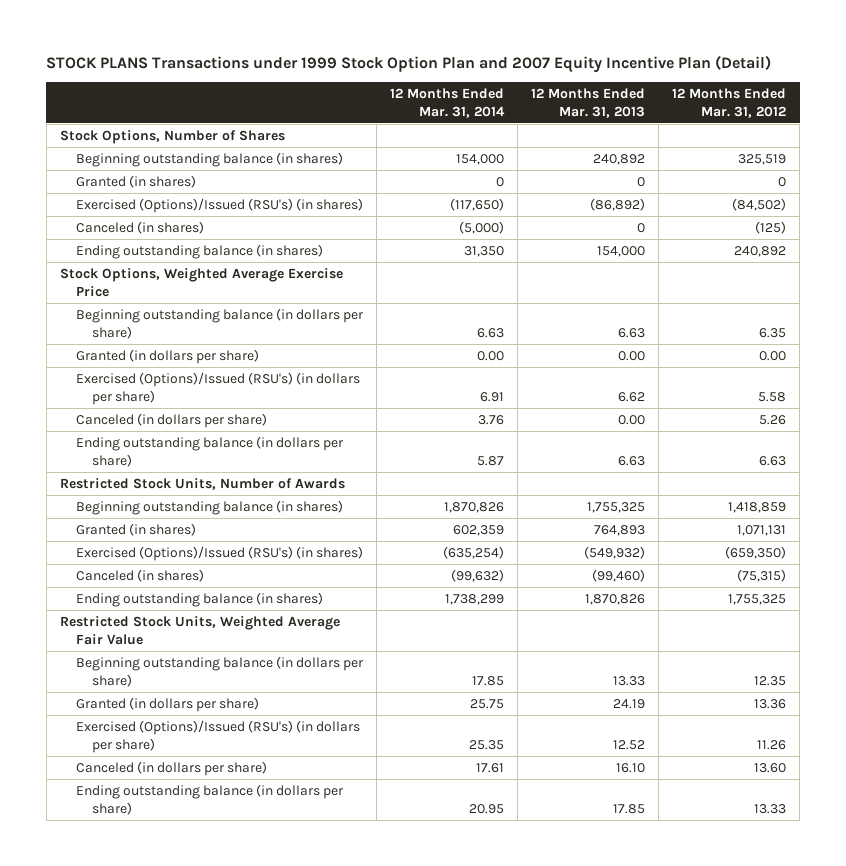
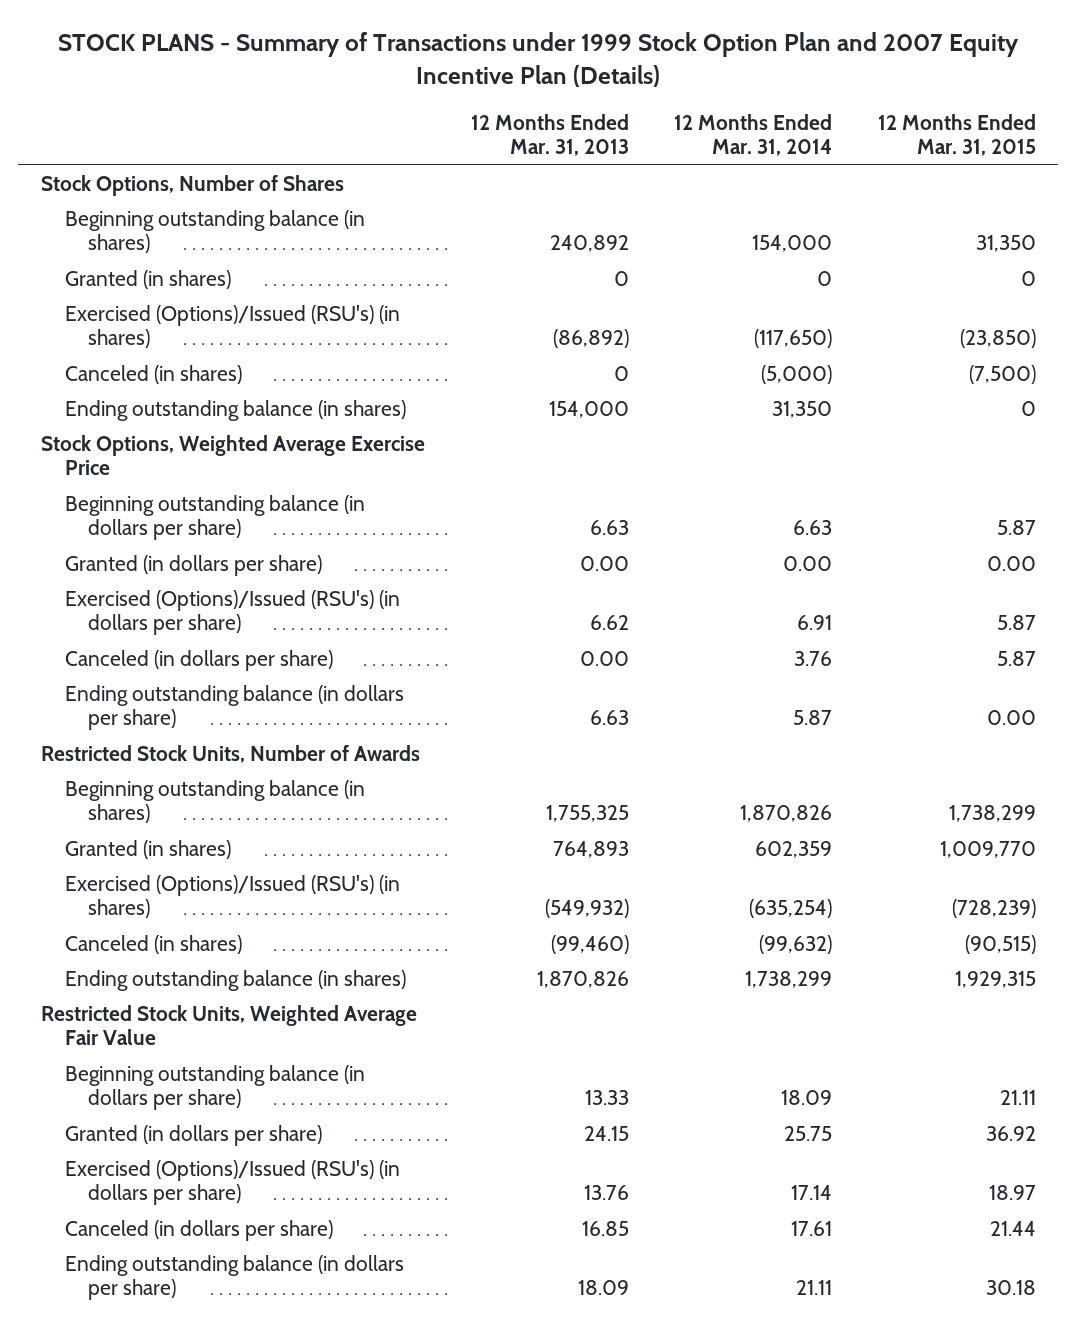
[46,55,772,74] STOCK PLANS Transactions under 1999 Stock Option Plan and 2007 Equity Incentive Plan (Detail) -> [58,32,1020,87] STOCK PLANS - Summary of Transactions under 1999 Stock Option Plan and 2007 Equity Incentive Plan (Details)
[672,88,787,118] 12 Months Ended Mar. 31, 2012 -> none
none -> [877,113,1036,157] 12 Months Ended Mar. 31, 2015
[471,675,504,686] 17.85 -> [781,1090,833,1106] 18.09
[613,698,646,709] 24.19 -> [583,1125,629,1141] 24.15
[468,739,504,750] 25.35 -> [791,1185,833,1201] 17.14
[613,739,646,750] 12.52 -> [583,1185,629,1201] 13.76
[616,762,646,773] 16.10 -> [581,1220,629,1236] 16.85
[468,803,504,814] 20.95 -> [796,1280,833,1296] 21.11
[613,803,646,814] 17.85 -> [577,1280,629,1296] 18.09

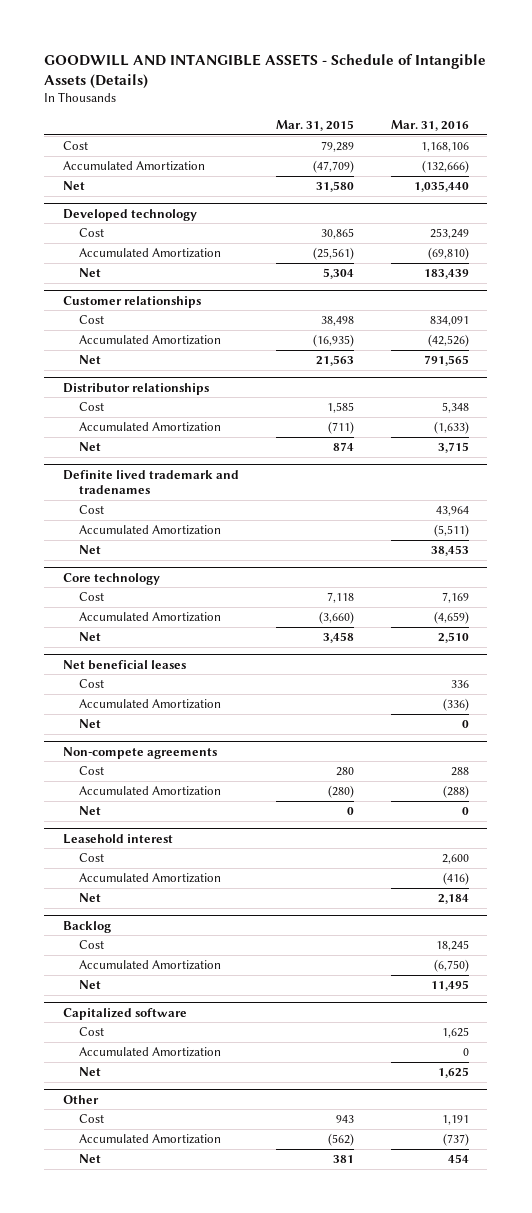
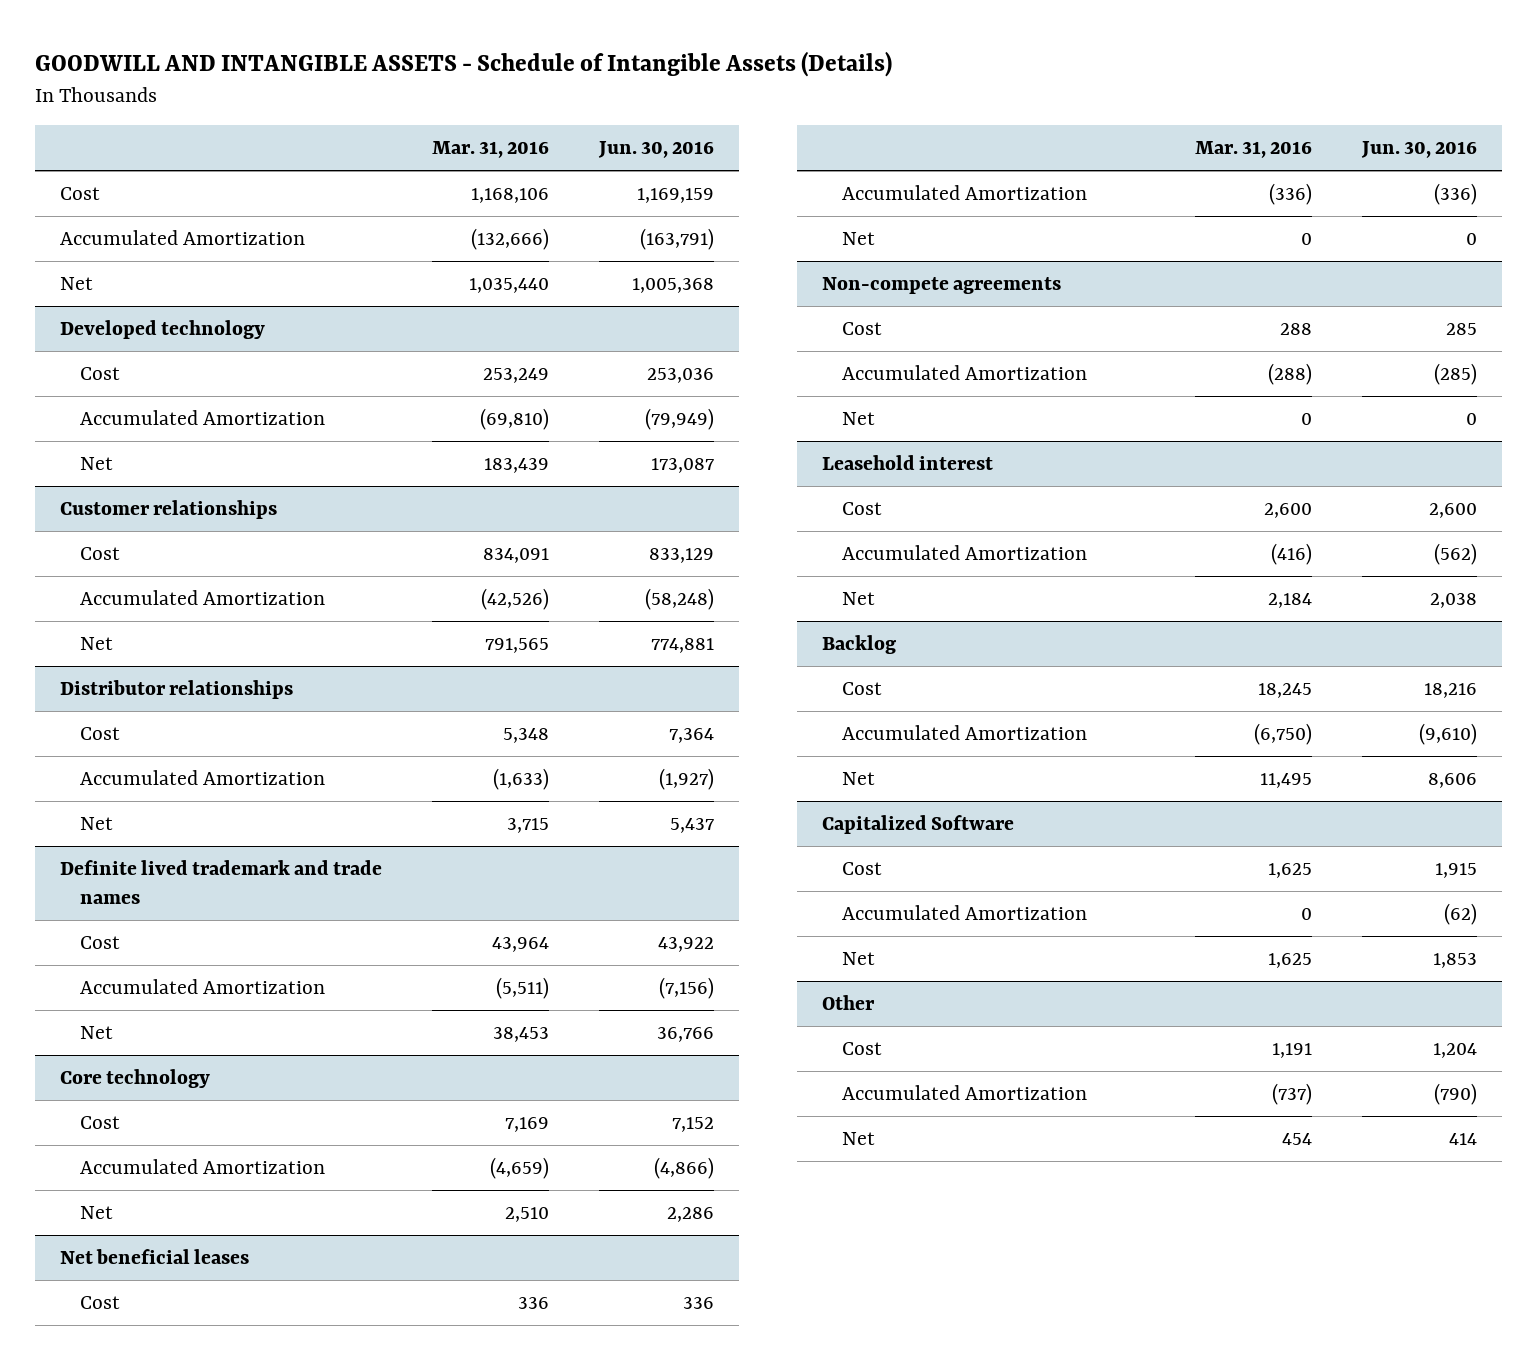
[275,120,354,132] Mar. 31, 2015 -> none
none -> [598,141,715,159] Jun. 30, 2016
[62,469,239,495] Definite lived trademark and tradenames -> [59,860,382,905] Definite lived trademark and trade names
[62,1007,187,1020] Capitalized software -> [822,815,1015,835] Capitalized Software

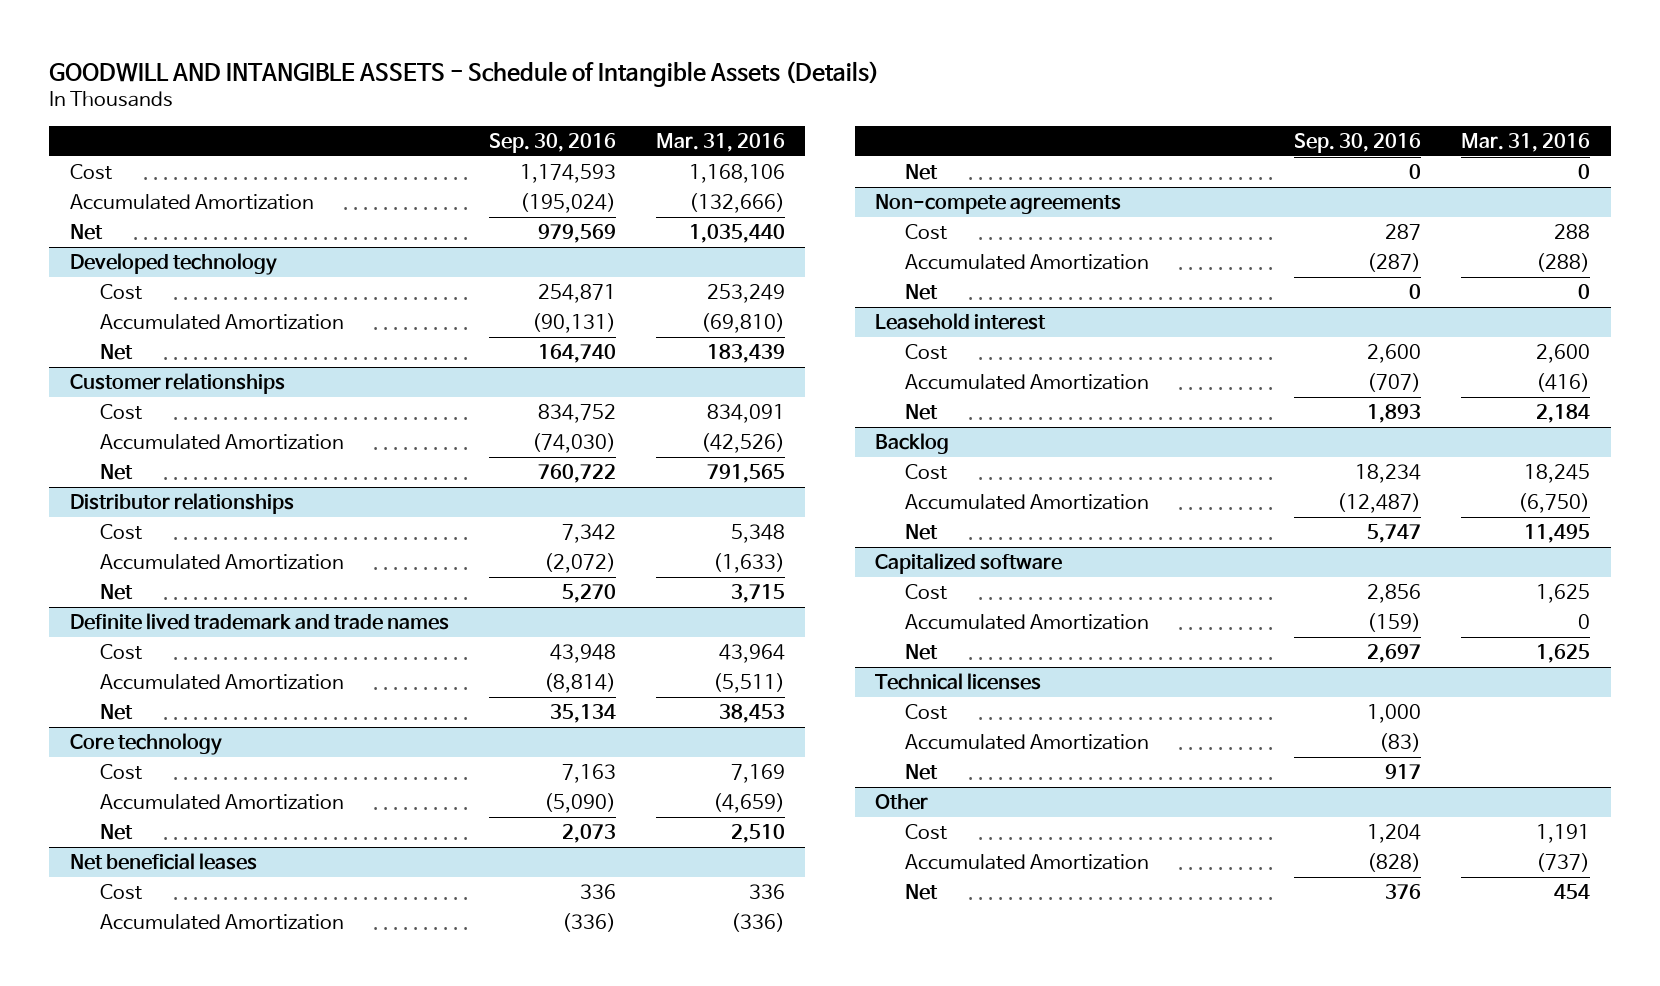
[598,141,715,159] Jun. 30, 2016 -> none
none -> [488,133,616,154] Sep. 30, 2016
[822,815,1015,835] Capitalized Software -> [874,552,1062,574] Capitalized software
none -> [874,672,1041,690] Technical licenses
none -> [905,703,948,720] Cost
none -> [905,733,1150,750] Accumulated Amortization
none -> [905,763,939,780] Net

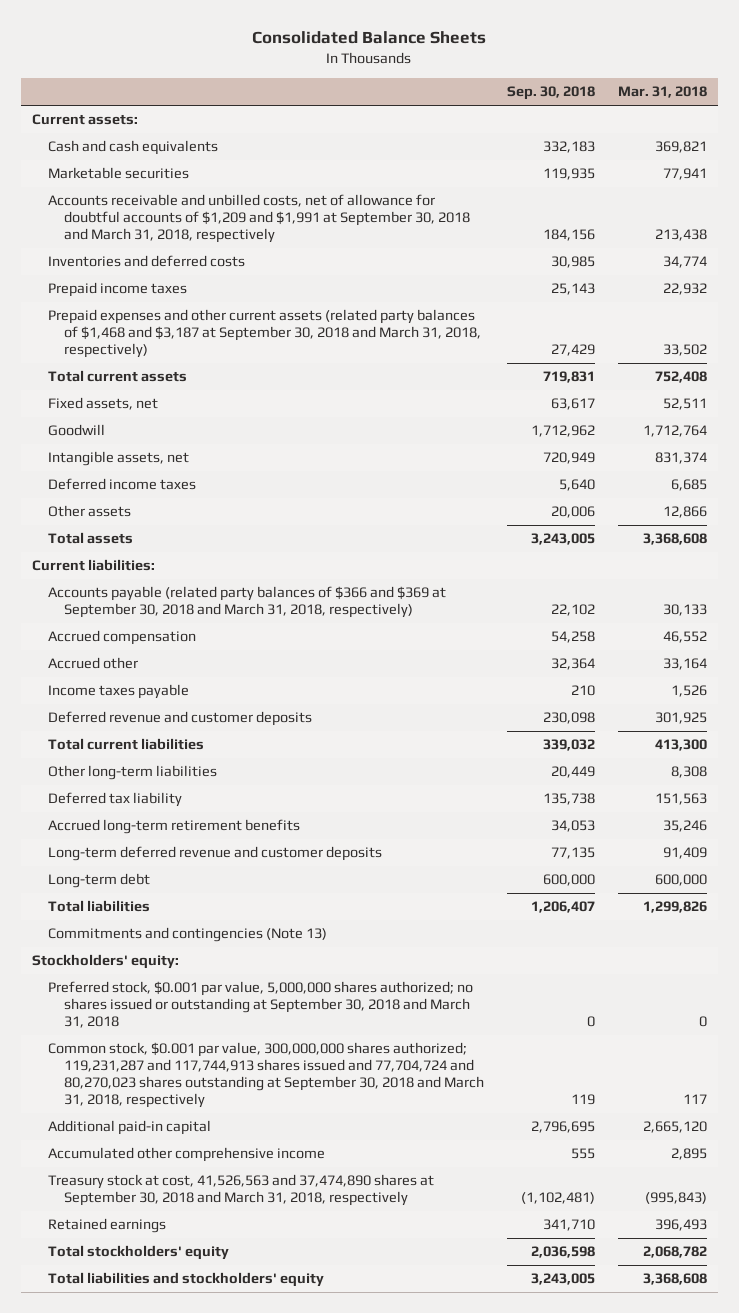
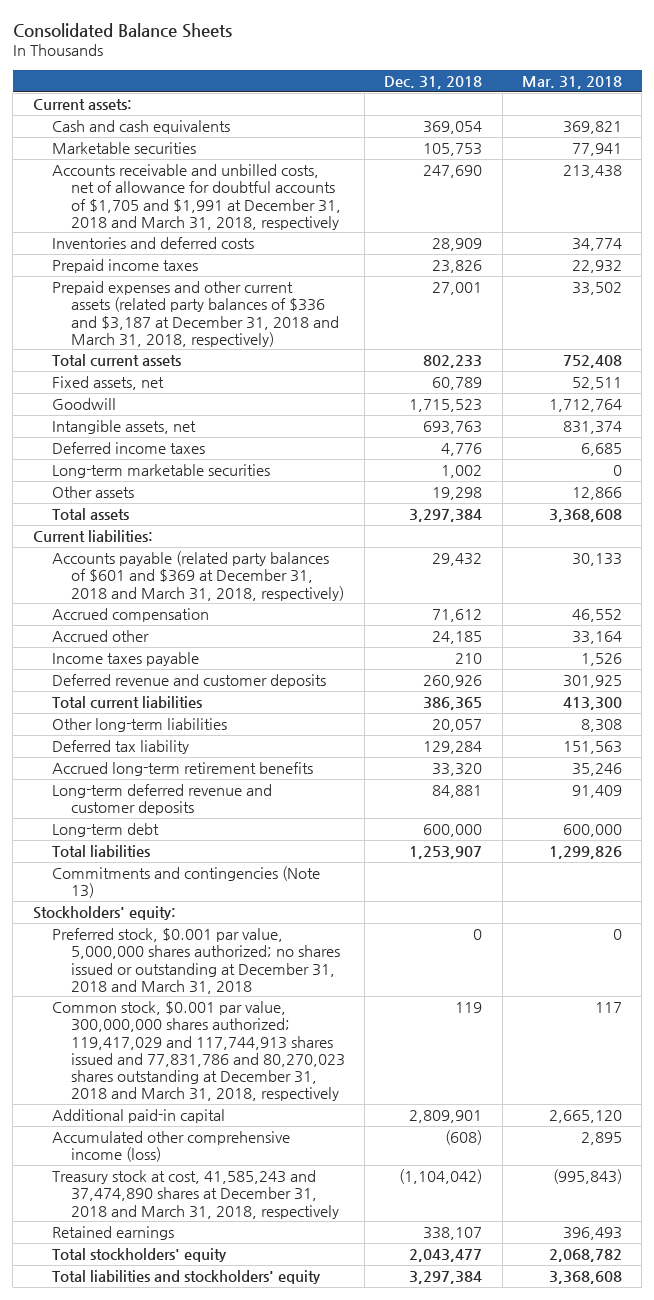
[506,86,595,101] Sep. 30, 2018 -> none
none -> [384,75,483,89] Dec. 31, 2018
[47,194,470,244] Accounts receivable and unbilled costs, net of allowance for doubtful accounts of $1,209 and $1,991 at September 30, 2018 and March 31, 2018, respectively -> [51,163,341,230] Accounts receivable and unbilled costs, net of allowance for doubtful accounts of $1,705 and $1,991 at December 31, 2018 and March 31, 2018, respectively
[47,309,481,359] Prepaid expenses and other current assets (related party balances of $1,468 and $3,187 at September 30, 2018 and March 31, 2018, respectively) -> [51,280,339,347] Prepaid expenses and other current assets (related party balances of $336 and $3,187 at December 31, 2018 and March 31, 2018, respectively)
none -> [51,463,270,478] Long-term marketable securities
[47,586,446,619] Accounts payable (related party balances of $366 and $369 at September 30, 2018 and March 31, 2018, respectively) -> [51,550,344,601] Accounts payable (related party balances of $601 and $369 at December 31, 2018 and March 31, 2018, respectively)
[47,981,473,1029] Preferred stock, $0.001 par value, 5,000,000 shares authorized; no shares issued or outstanding at September 30, 2018 and March 31, 2018 -> [51,927,340,994] Preferred stock, $0.001 par value, 5,000,000 shares authorized; no shares issued or outstanding at December 31, 2018 and March 31, 2018
[47,1042,484,1109] Common stock, $0.001 par value, 300,000,000 shares authorized; 119,231,287 and 117,744,913 shares issued and 77,704,724 and 80,270,023 shares outstanding at September 30, 2018 and March 31, 2018, respectively -> [51,1000,345,1102] Common stock, $0.001 par value, 300,000,000 shares authorized; 119,417,029 and 117,744,913 shares issued and 77,831,786 and 80,270,023 shares outstanding at December 31, 2018 and March 31, 2018, respectively
[47,1147,325,1163] Accumulated other comprehensive income -> [51,1130,290,1163] Accumulated other comprehensive income (loss)
[47,1174,434,1207] Treasury stock at cost, 41,526,563 and 37,474,890 shares at September 30, 2018 and March 31, 2018, respectively -> [51,1169,339,1219] Treasury stock at cost, 41,585,243 and 37,474,890 shares at December 31, 2018 and March 31, 2018, respectively

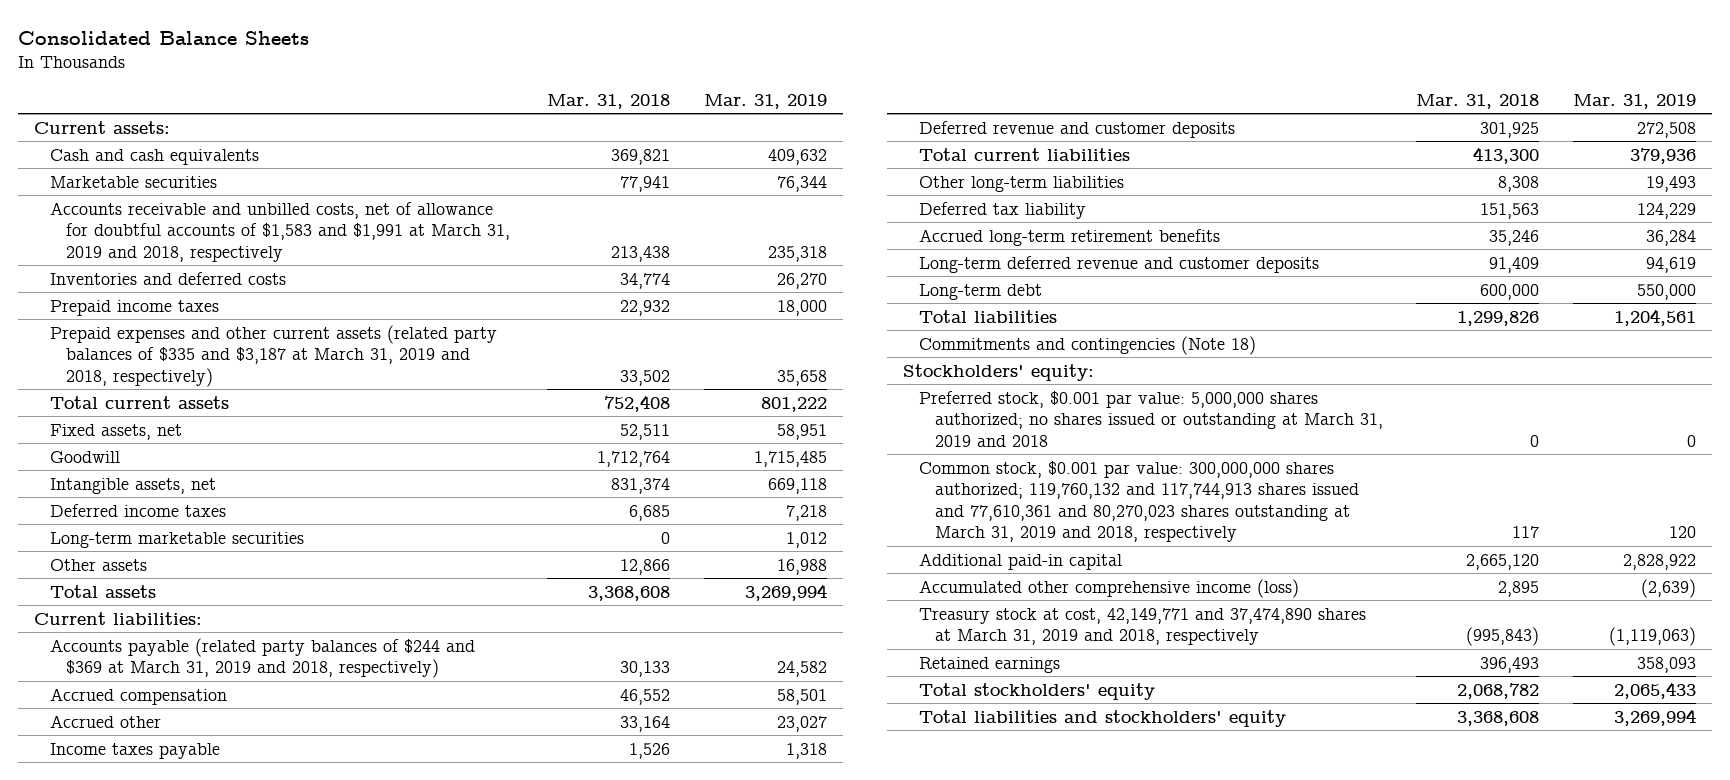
[384,75,483,89] Dec. 31, 2018 -> none
none -> [703,93,827,109] Mar. 31, 2019
[51,163,341,230] Accounts receivable and unbilled costs, net of allowance for doubtful accounts of $1,705 and $1,991 at December 31, 2018 and March 31, 2018, respectively -> [50,201,511,262] Accounts receivable and unbilled costs, net of allowance for doubtful accounts of $1,583 and $1,991 at March 31, 2019 and 2018, respectively
[51,280,339,347] Prepaid expenses and other current assets (related party balances of $336 and $3,187 at December 31, 2018 and March 31, 2018, respectively) -> [50,324,498,387] Prepaid expenses and other current assets (related party balances of $335 and $3,187 at March 31, 2019 and 2018, respectively)
[51,550,344,601] Accounts payable (related party balances of $601 and $369 at December 31, 2018 and March 31, 2018, respectively) -> [50,637,476,679] Accounts payable (related party balances of $244 and $369 at March 31, 2019 and 2018, respectively)
[51,865,320,899] Commitments and contingencies (Note 13) -> [919,335,1257,355] Commitments and contingencies (Note 18)
[51,927,340,994] Preferred stock, $0.001 par value, 5,000,000 shares authorized; no shares issued or outstanding at December 31, 2018 and March 31, 2018 -> [919,390,1384,447] Preferred stock, $0.001 par value: 5,000,000 shares authorized; no shares issued or outstanding at March 31, 2019 and 2018
[51,1000,345,1102] Common stock, $0.001 par value, 300,000,000 shares authorized; 119,417,029 and 117,744,913 shares issued and 77,831,786 and 80,270,023 shares outstanding at December 31, 2018 and March 31, 2018, respectively -> [919,460,1360,543] Common stock, $0.001 par value: 300,000,000 shares authorized; 119,760,132 and 117,744,913 shares issued and 77,610,361 and 80,270,023 shares outstanding at March 31, 2019 and 2018, respectively
[51,1169,339,1219] Treasury stock at cost, 41,585,243 and 37,474,890 shares at December 31, 2018 and March 31, 2018, respectively -> [919,607,1367,646] Treasury stock at cost, 42,149,771 and 37,474,890 shares at March 31, 2019 and 2018, respectively

